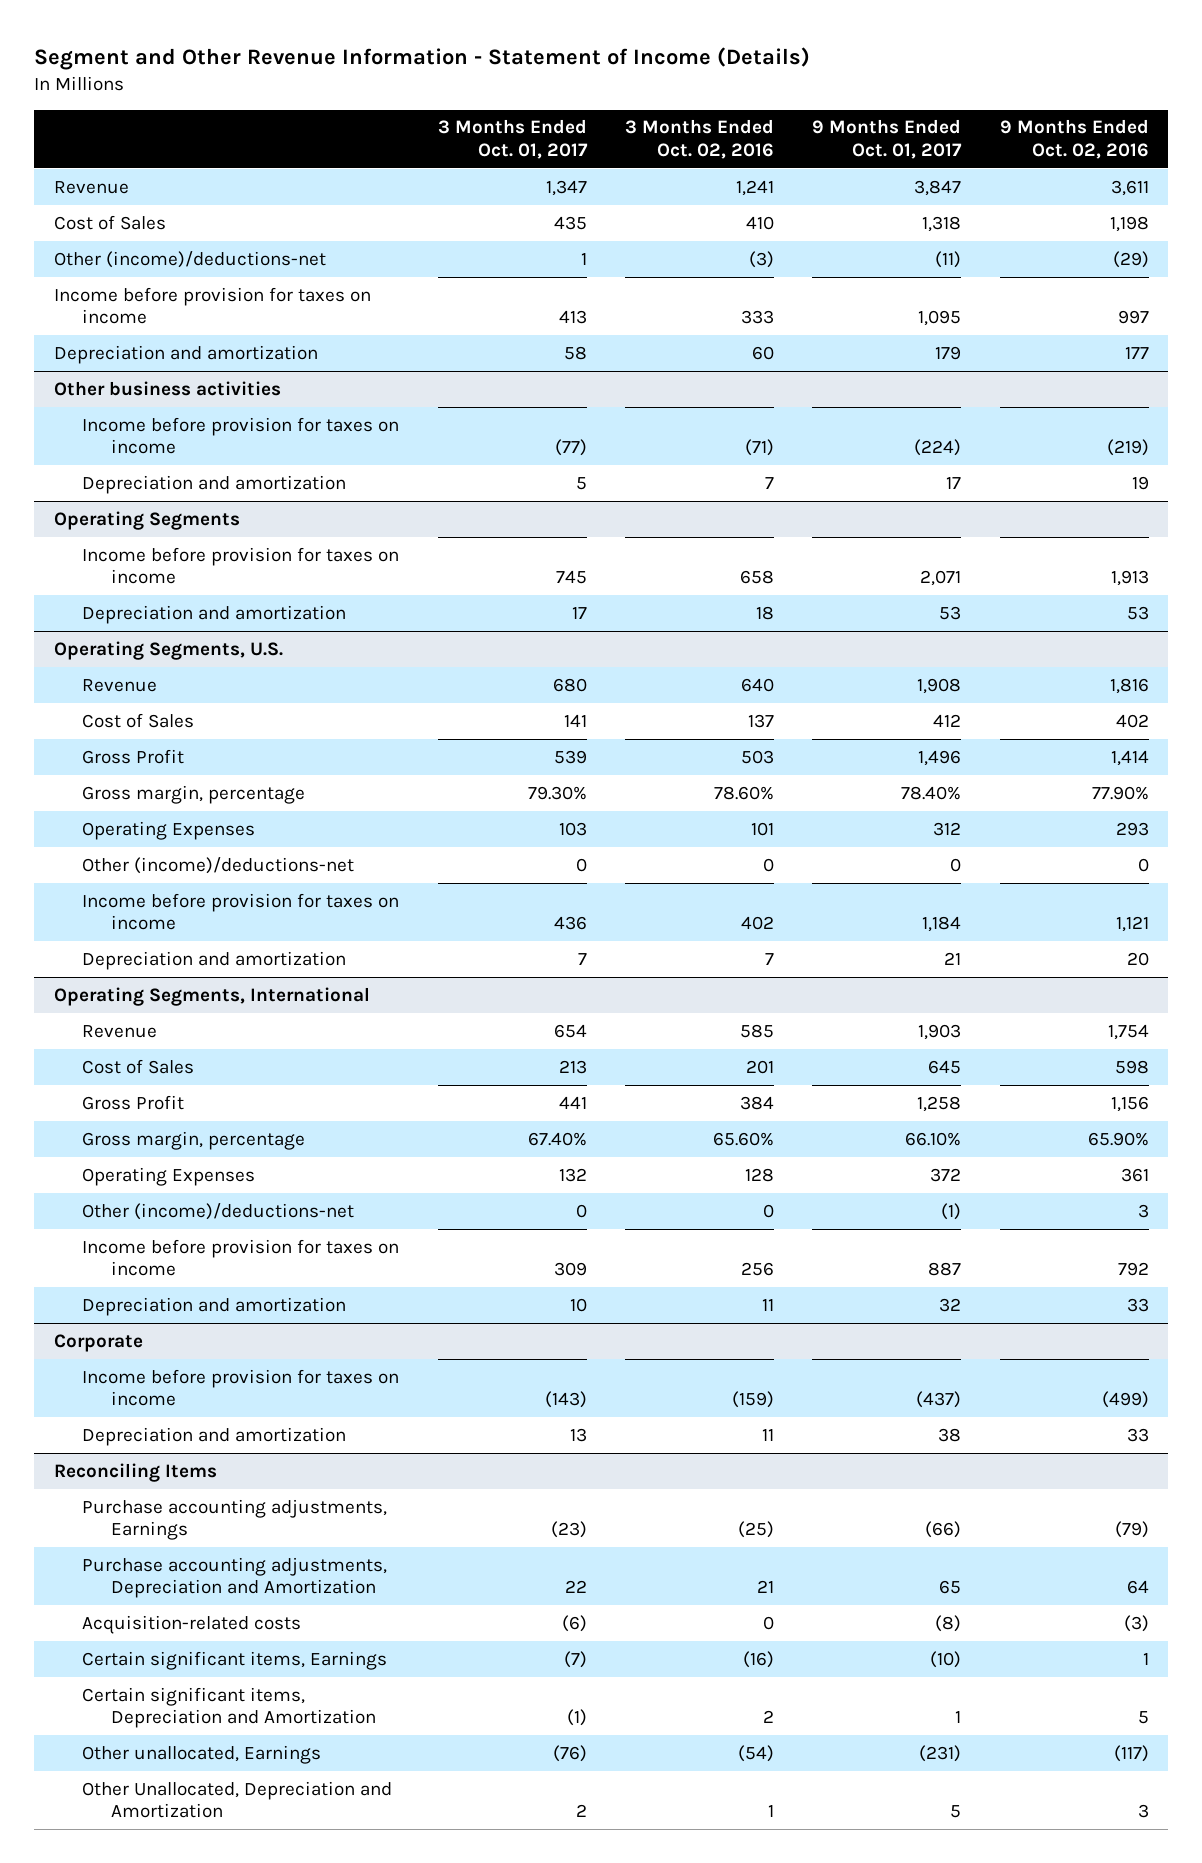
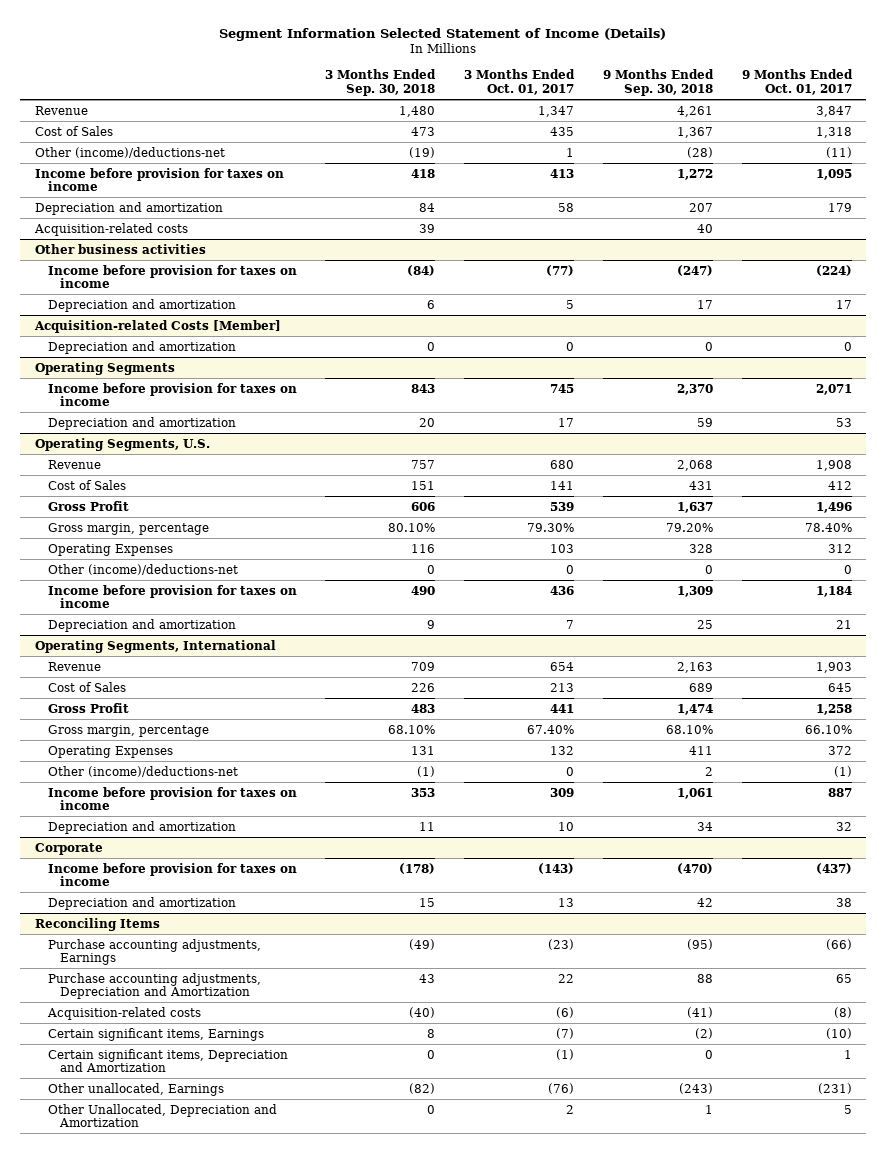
[34,47,811,71] Segment and Other Revenue Information - Statement of Income (Details) -> [219,28,667,42] Segment Information Selected Statement of Income (Details)
[625,119,775,159] 3 Months Ended Oct. 02, 2016 -> none
[999,119,1149,159] 9 Months Ended Oct. 02, 2016 -> none
none -> [325,69,437,96] 3 Months Ended Sep. 30, 2018
none -> [603,69,715,96] 9 Months Ended Sep. 30, 2018
none -> [33,222,188,236] Acquisition-related costs
none -> [33,319,281,333] Acquisition-related Costs [Member]
none -> [47,340,236,354] Depreciation and amortization

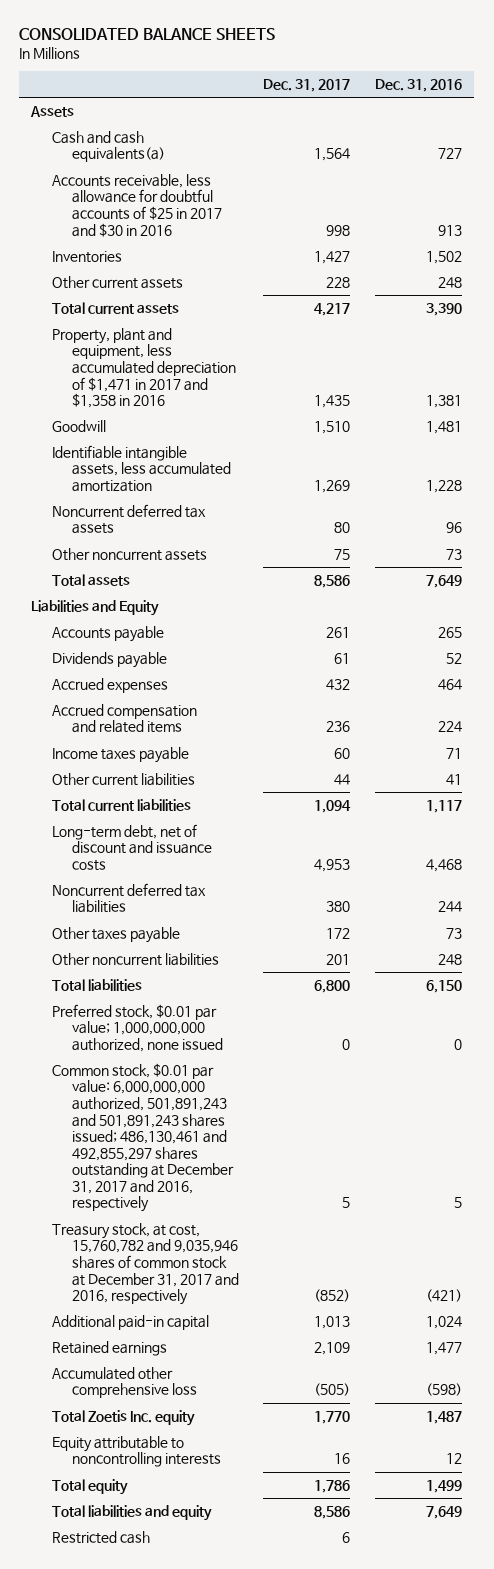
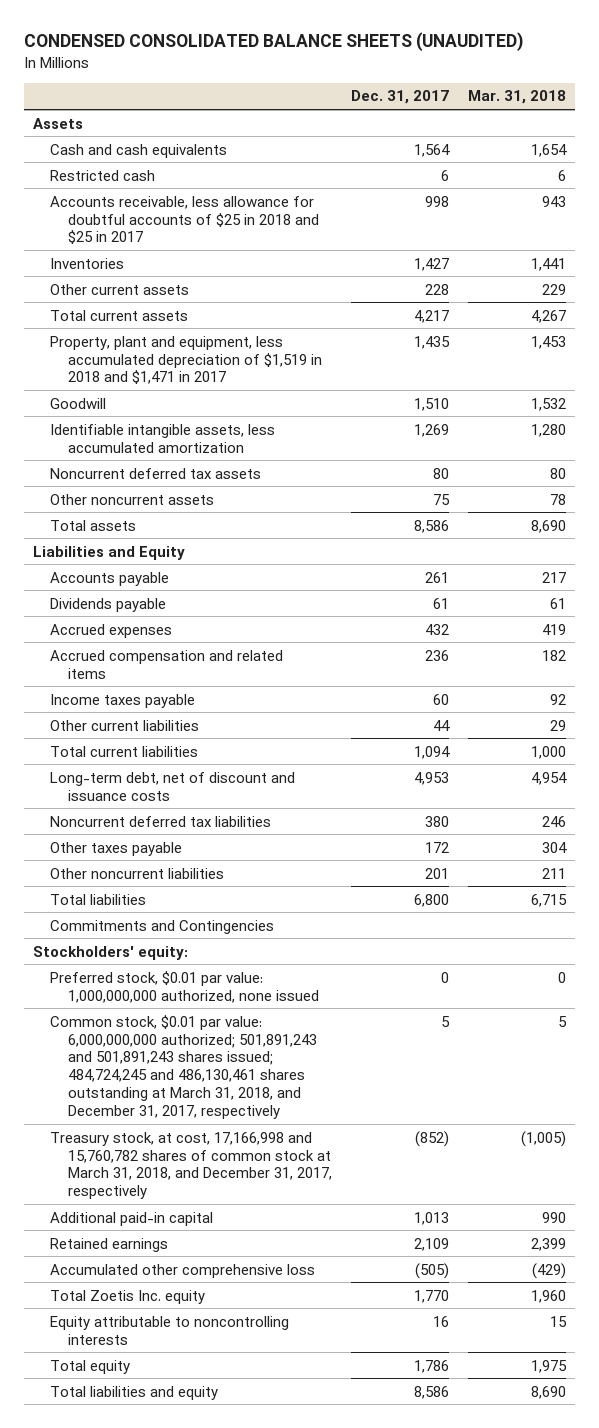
[19,27,276,40] CONSOLIDATED BALANCE SHEETS -> [23,32,524,52] CONDENSED CONSOLIDATED BALANCE SHEETS (UNAUDITED)
[375,78,463,92] Dec. 31, 2016 -> none
none -> [467,90,566,105] Mar. 31, 2018
[51,130,165,163] Cash and cash equivalents(a) -> [50,143,228,158] Cash and cash equivalents
[51,1530,150,1544] Restricted cash -> [50,169,156,181] Restricted cash
[51,173,222,237] Accounts receivable, less allowance for doubtful accounts of $25 in 2017 and $30 in 2016 -> [50,195,319,245] Accounts receivable, less allowance for doubtful accounts of $25 in 2018 and $25 in 2017
[51,327,236,409] Property, plant and equipment, less accumulated depreciation of $1,471 in 2017 and $1,358 in 2016 -> [50,335,322,385] Property, plant and equipment, less accumulated depreciation of $1,519 in 2018 and $1,471 in 2017
none -> [50,919,275,934] Commitments and Contingencies
none -> [33,945,189,960] Stockholders' equity:
[51,1003,223,1052] Preferred stock, $0.01 par value; 1,000,000,000 authorized, none issued -> [50,970,319,1003] Preferred stock, $0.01 par value: 1,000,000,000 authorized, none issued
[51,1062,234,1213] Common stock, $0.01 par value: 6,000,000,000 authorized, 501,891,243 and 501,891,243 shares issued; 486,130,461 and 492,855,297 shares outstanding at December 31, 2017 and 2016, respectively -> [50,1014,317,1120] Common stock, $0.01 par value: 6,000,000,000 authorized; 501,891,243 and 501,891,243 shares issued; 484,724,245 and 486,130,461 shares outstanding at March 31, 2018, and December 31, 2017, respectively
[51,1222,239,1306] Treasury stock, at cost, 15,760,782 and 9,035,946 shares of common stock at December 31, 2017 and 2016, respectively -> [50,1131,332,1200] Treasury stock, at cost, 17,166,998 and 15,760,782 shares of common stock at March 31, 2018, and December 31, 2017, respectively

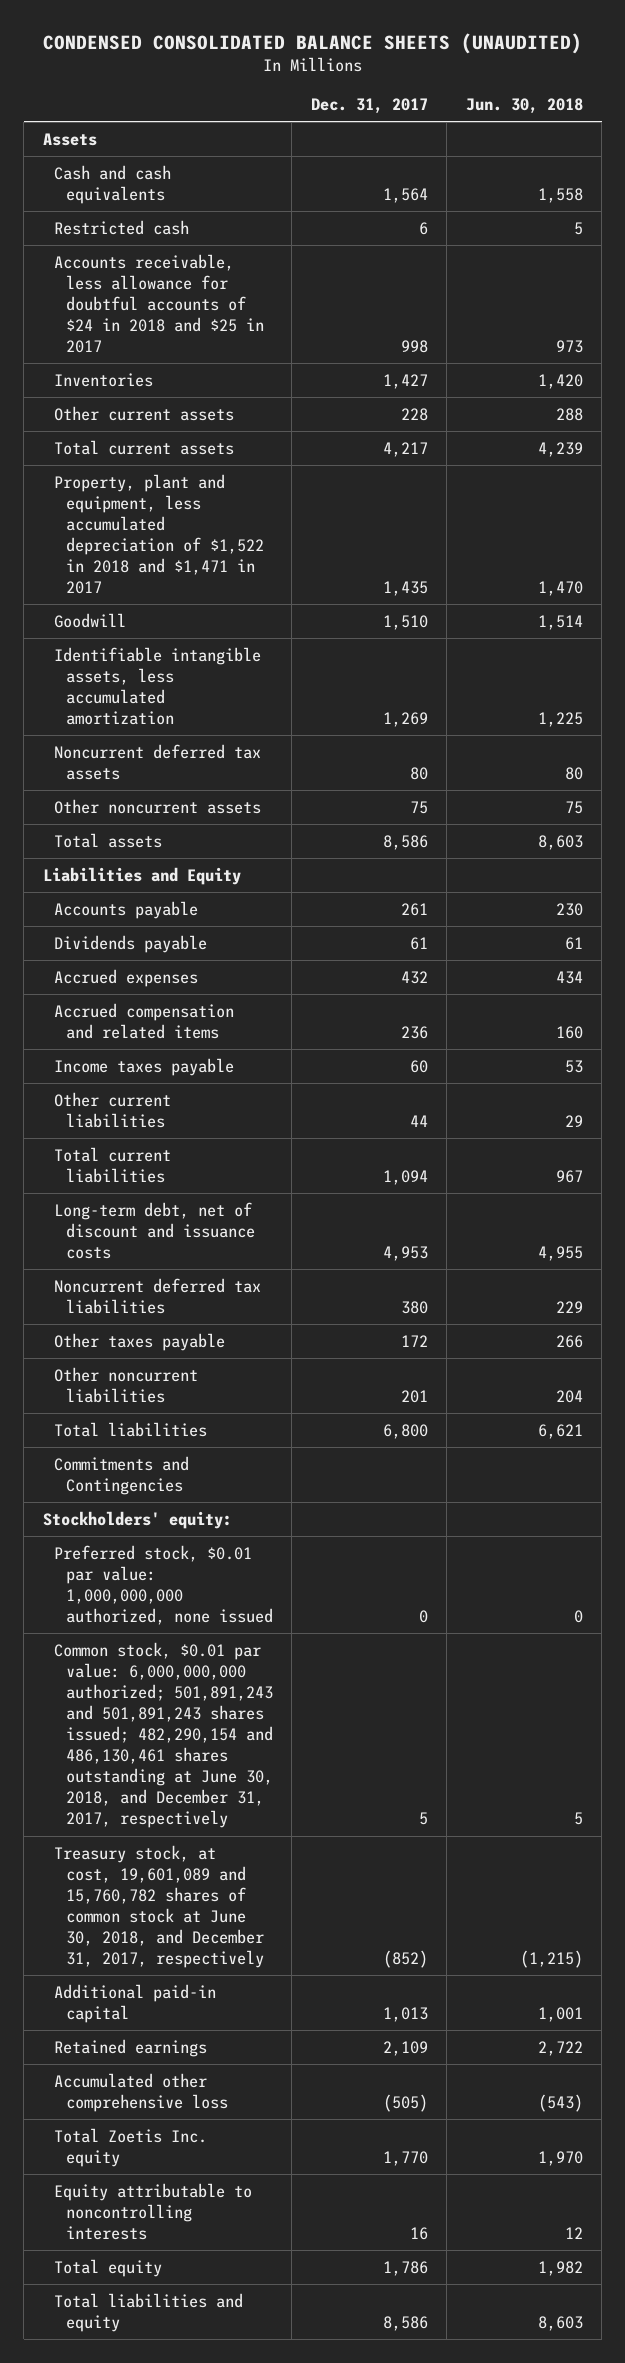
[467,90,566,105] Mar. 31, 2018 -> none
none -> [465,98,583,115] Jun. 30, 2018
[50,195,319,245] Accounts receivable, less allowance for doubtful accounts of $25 in 2018 and $25 in 2017 -> [54,253,264,354] Accounts receivable, less allowance for doubtful accounts of $24 in 2018 and $25 in 2017
[50,335,322,385] Property, plant and equipment, less accumulated depreciation of $1,519 in 2018 and $1,471 in 2017 -> [54,473,264,595] Property, plant and equipment, less accumulated depreciation of $1,522 in 2018 and $1,471 in 2017
[50,1014,317,1120] Common stock, $0.01 par value: 6,000,000,000 authorized; 501,891,243 and 501,891,243 shares issued; 484,724,245 and 486,130,461 shares outstanding at March 31, 2018, and December 31, 2017, respectively -> [54,1641,273,1829] Common stock, $0.01 par value: 6,000,000,000 authorized; 501,891,243 and 501,891,243 shares issued; 482,290,154 and 486,130,461 shares outstanding at June 30, 2018, and December 31, 2017, respectively
[50,1131,332,1200] Treasury stock, at cost, 17,166,998 and 15,760,782 shares of common stock at March 31, 2018, and December 31, 2017, respectively -> [54,1844,264,1969] Treasury stock, at cost, 19,601,089 and 15,760,782 shares of common stock at June 30, 2018, and December 31, 2017, respectively

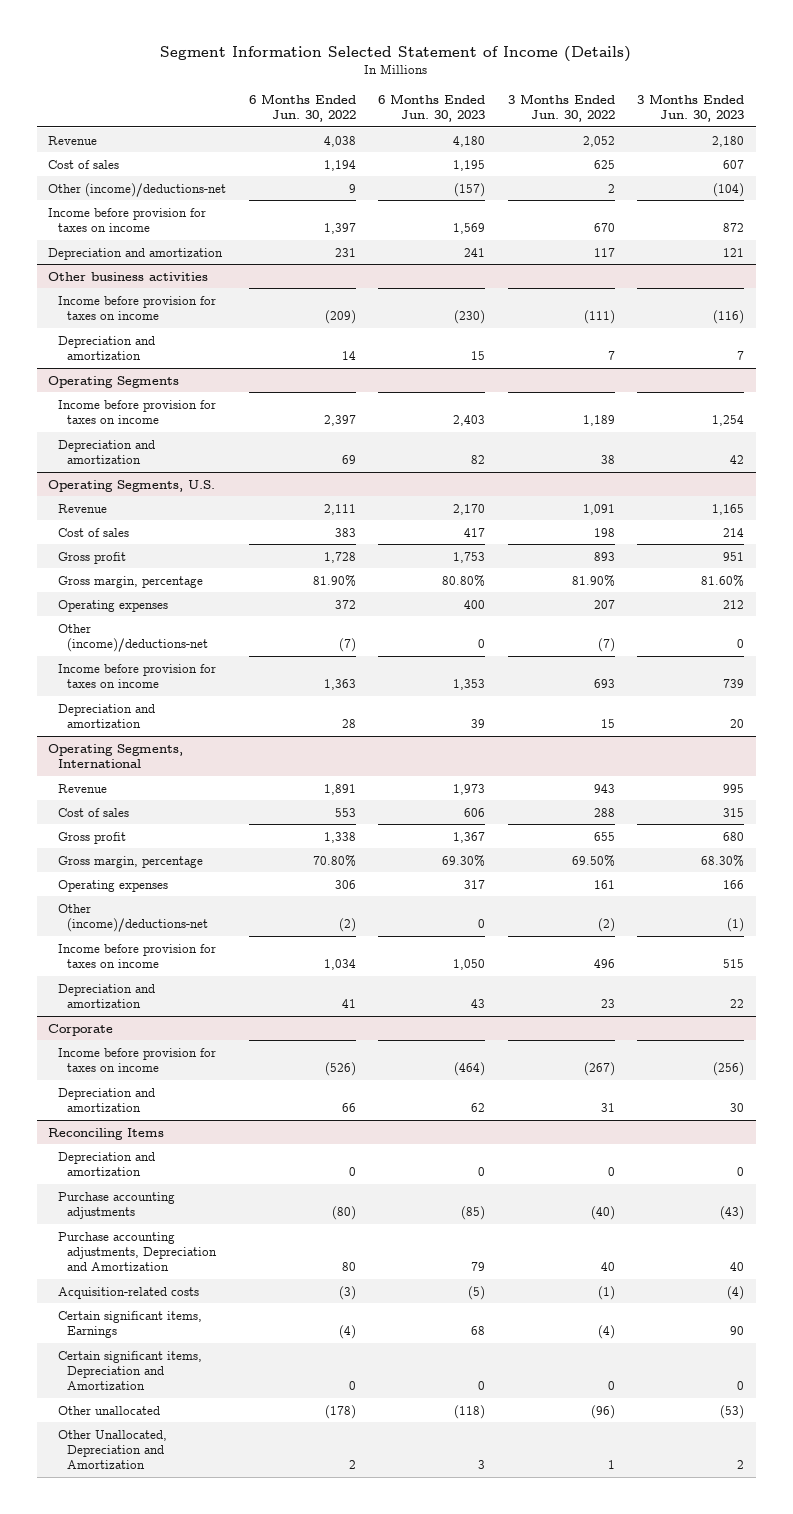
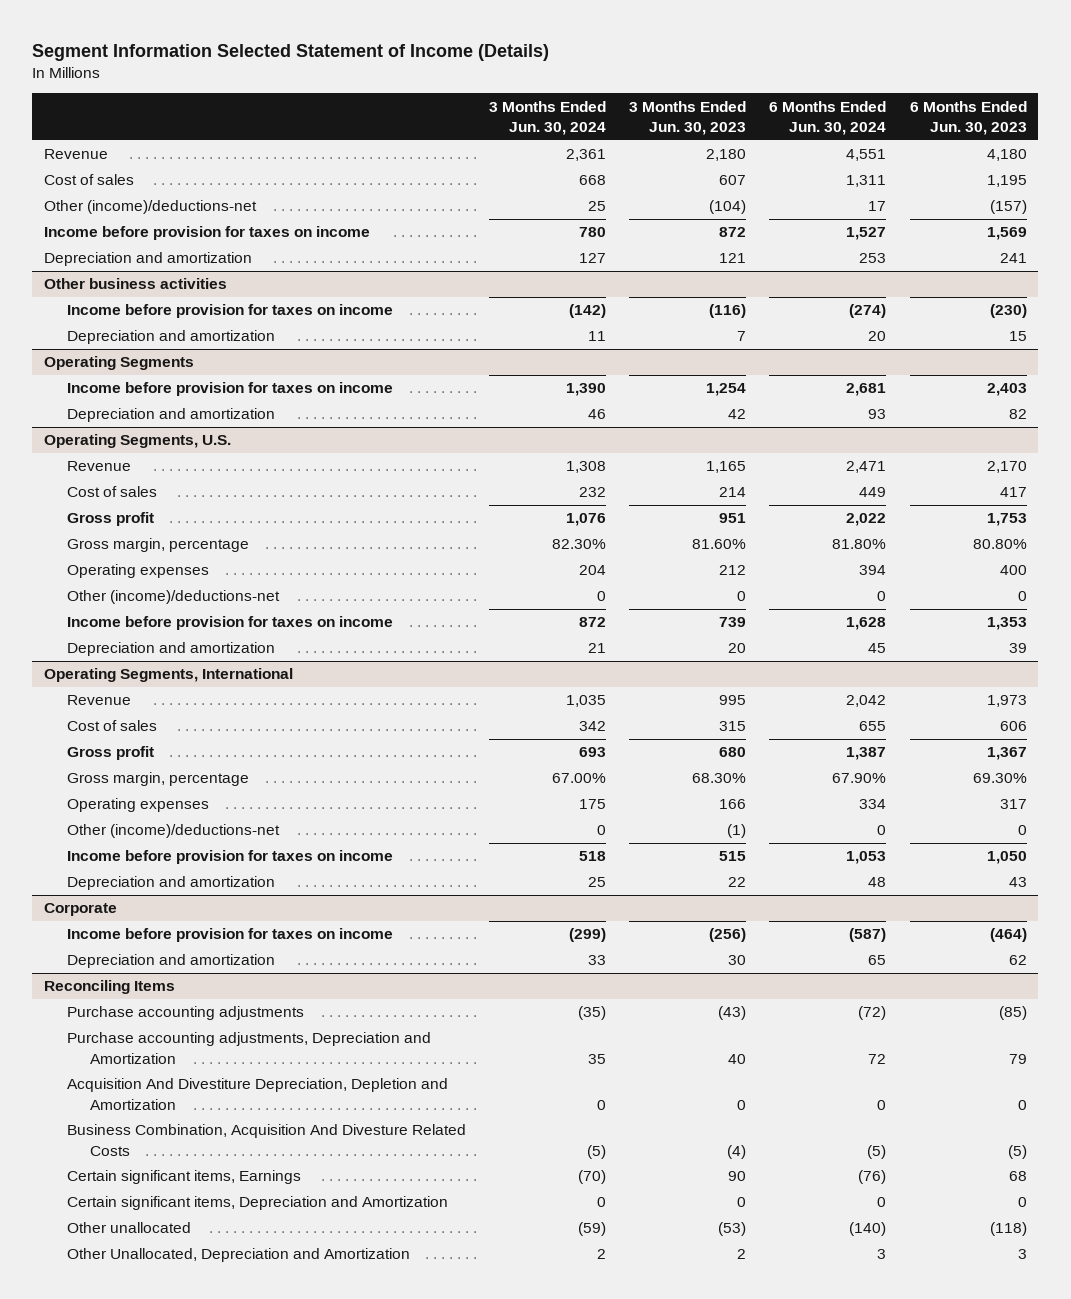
[248,93,356,123] 6 Months Ended Jun. 30, 2022 -> none
[507,93,615,123] 3 Months Ended Jun. 30, 2022 -> none
none -> [488,100,606,136] 3 Months Ended Jun. 30, 2024
none -> [769,100,887,136] 6 Months Ended Jun. 30, 2024
[57,1151,155,1176] Depreciation and amortization -> none
[57,1286,199,1299] Acquisition-related costs -> none
none -> [66,1078,448,1110] Acquisition And Divestiture Depreciation, Depletion and Amortization
none -> [66,1124,466,1156] Business Combination, Acquisition And Divesture Related Costs

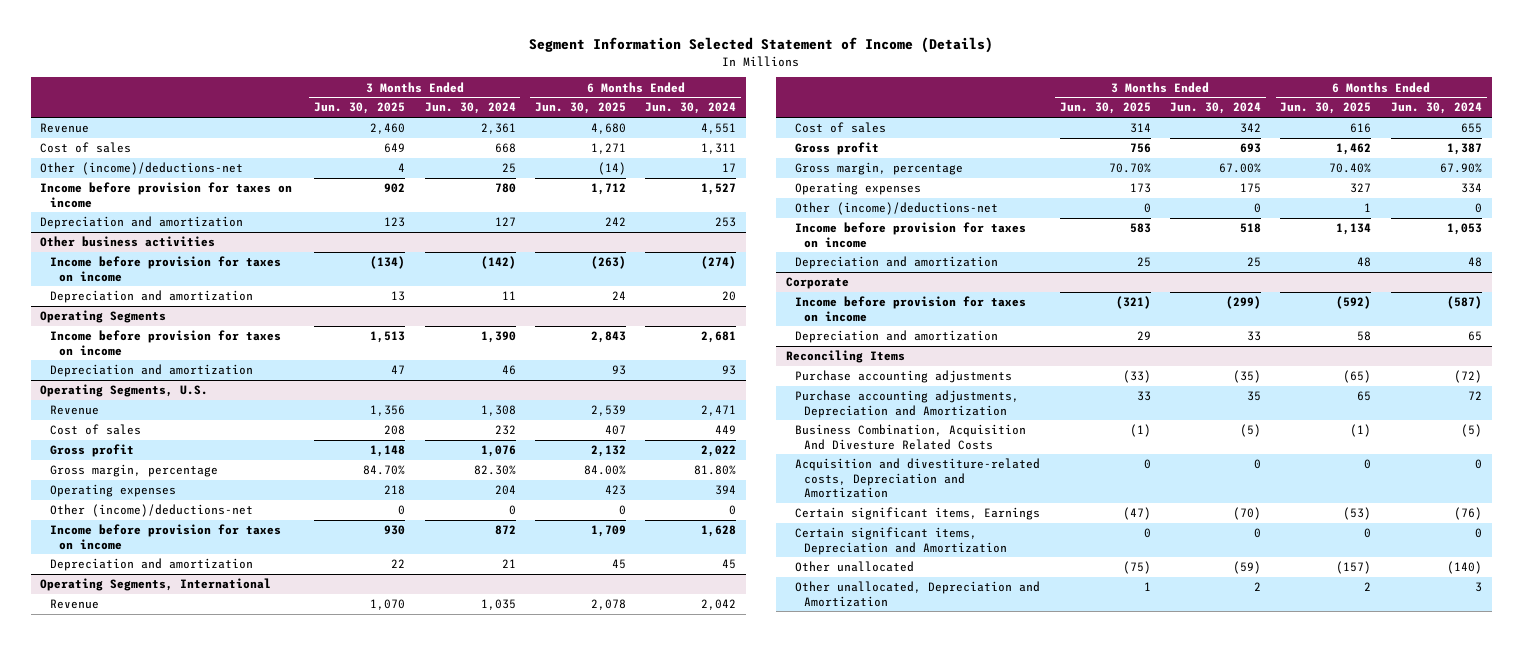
[629,100,747,136] 3 Months Ended Jun. 30, 2023 -> none
[909,100,1027,136] 6 Months Ended Jun. 30, 2023 -> none
none -> [314,102,406,115] Jun. 30, 2025
none -> [535,102,627,115] Jun. 30, 2025
[66,1078,448,1110] Acquisition And Divestiture Depreciation, Depletion and Amortization -> none
none -> [795,458,1041,499] Acquisition and divestiture-related costs, Depreciation and Amortization
[66,1248,410,1263] Other Unallocated, Depreciation and Amortization -> [795,581,1041,607] Other unallocated, Depreciation and Amortization

